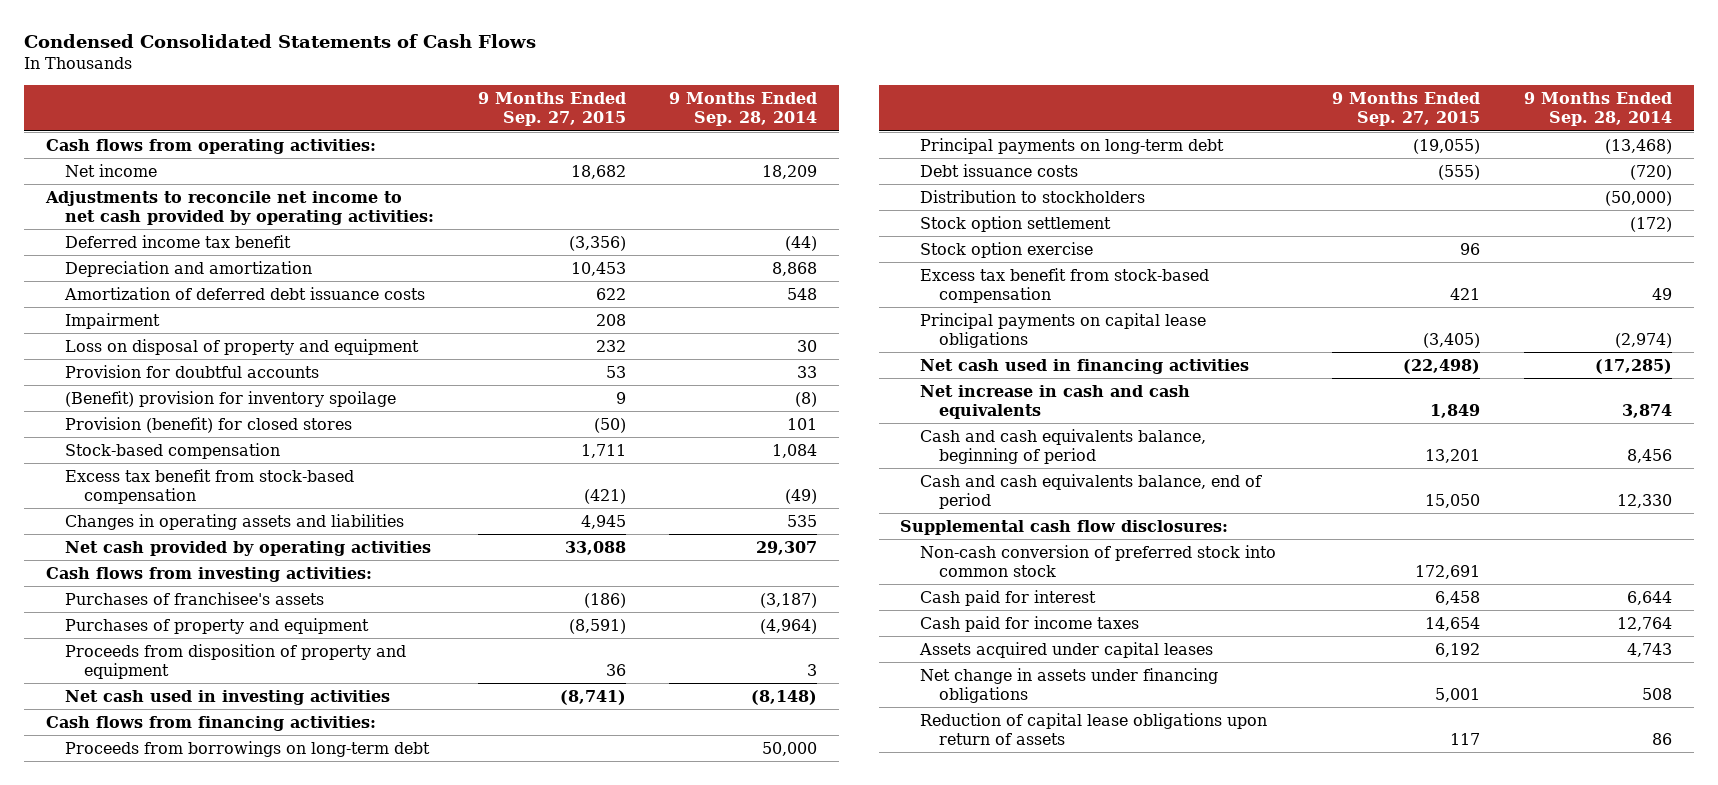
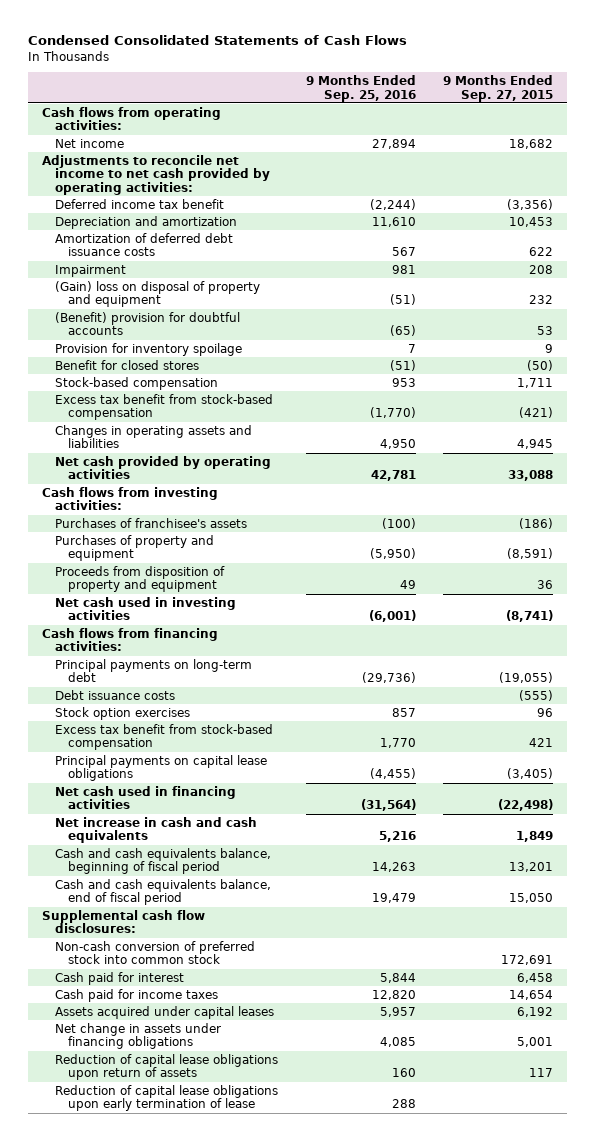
[669,92,818,127] 9 Months Ended Sep. 28, 2014 -> none
none -> [305,74,416,102] 9 Months Ended Sep. 25, 2016
[64,338,419,355] Loss on disposal of property and equipment -> [54,280,260,308] (Gain) loss on disposal of property and equipment
[64,364,319,378] Provision for doubtful accounts -> [54,311,240,336] (Benefit) provision for doubtful accounts
[64,390,396,407] (Benefit) provision for inventory spoilage -> [54,342,242,356] Provision for inventory spoilage
[64,416,352,433] Provision (benefit) for closed stores -> [54,359,199,370] Benefit for closed stores
[64,740,430,757] Proceeds from borrowings on long-term debt -> none
[919,189,1145,203] Distribution to stockholders -> none
[919,215,1111,232] Stock option settlement -> none
[919,241,1093,258] Stock option exercise -> [54,706,190,720] Stock option exercises
[919,428,1206,464] Cash and cash equivalents balance, beginning of period -> [54,847,271,875] Cash and cash equivalents balance, beginning of fiscal period
[919,473,1262,509] Cash and cash equivalents balance, end of period -> [54,878,271,906] Cash and cash equivalents balance, end of fiscal period
none -> [54,1084,278,1112] Reduction of capital lease obligations upon early termination of lease

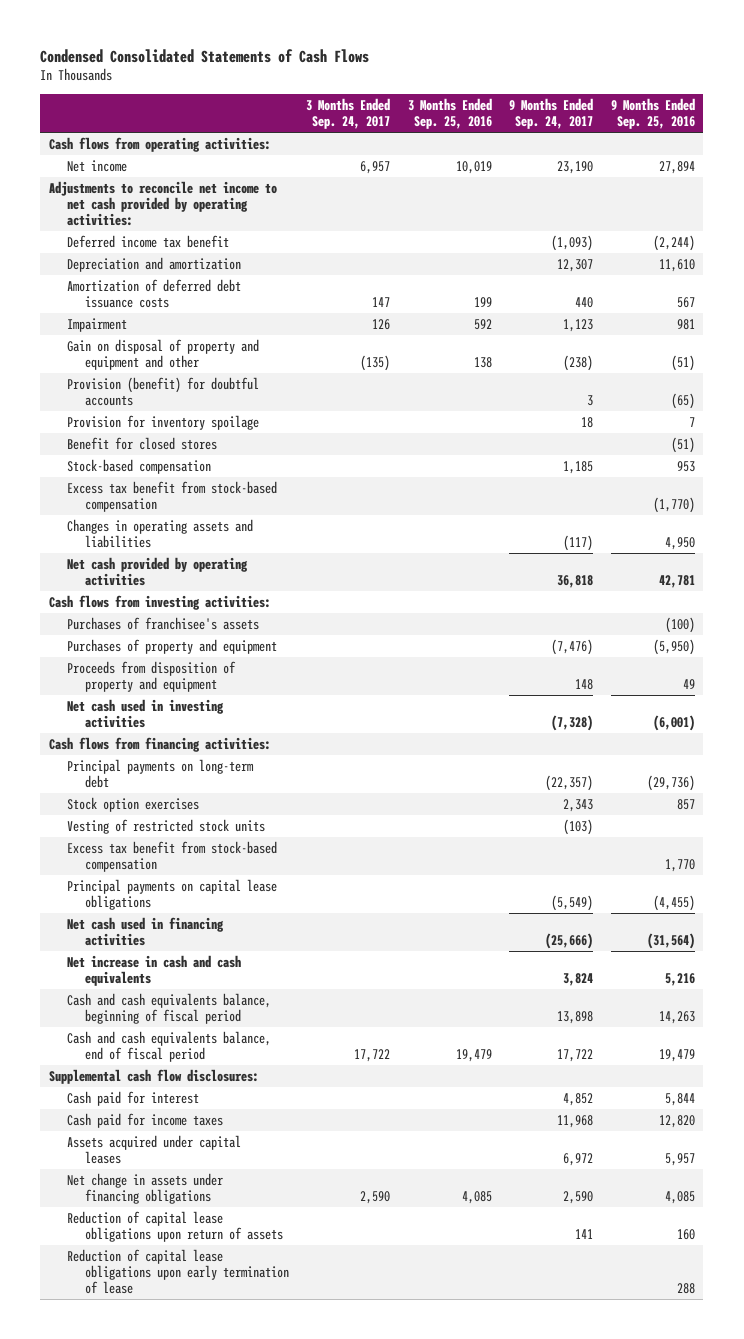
[443,74,554,102] 9 Months Ended Sep. 27, 2015 -> none
none -> [306,98,391,130] 3 Months Ended Sep. 24, 2017
none -> [407,98,492,130] 3 Months Ended Sep. 25, 2016
none -> [509,98,594,130] 9 Months Ended Sep. 24, 2017
[54,280,260,308] (Gain) loss on disposal of property and equipment -> [66,338,259,370] Gain on disposal of property and equipment and other
[54,311,240,336] (Benefit) provision for doubtful accounts -> [66,376,259,406] Provision (benefit) for doubtful accounts
[54,689,175,700] Debt issuance costs -> none
none -> [66,818,265,834] Vesting of restricted stock units
[54,940,255,965] Non-cash conversion of preferred stock into common stock -> none

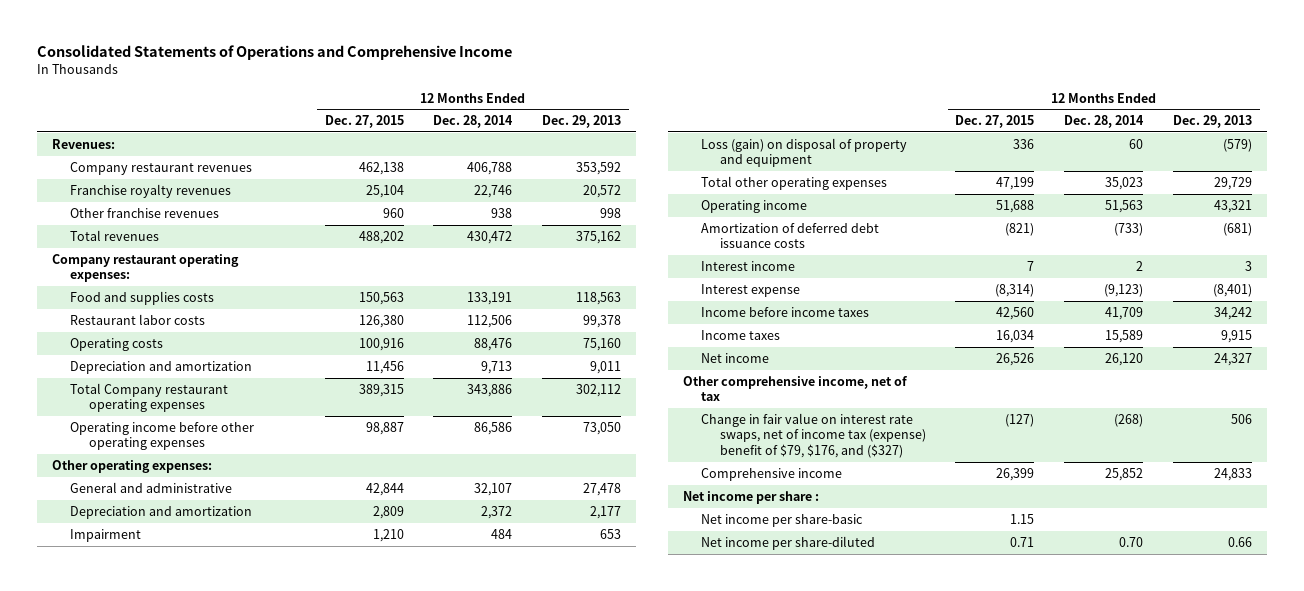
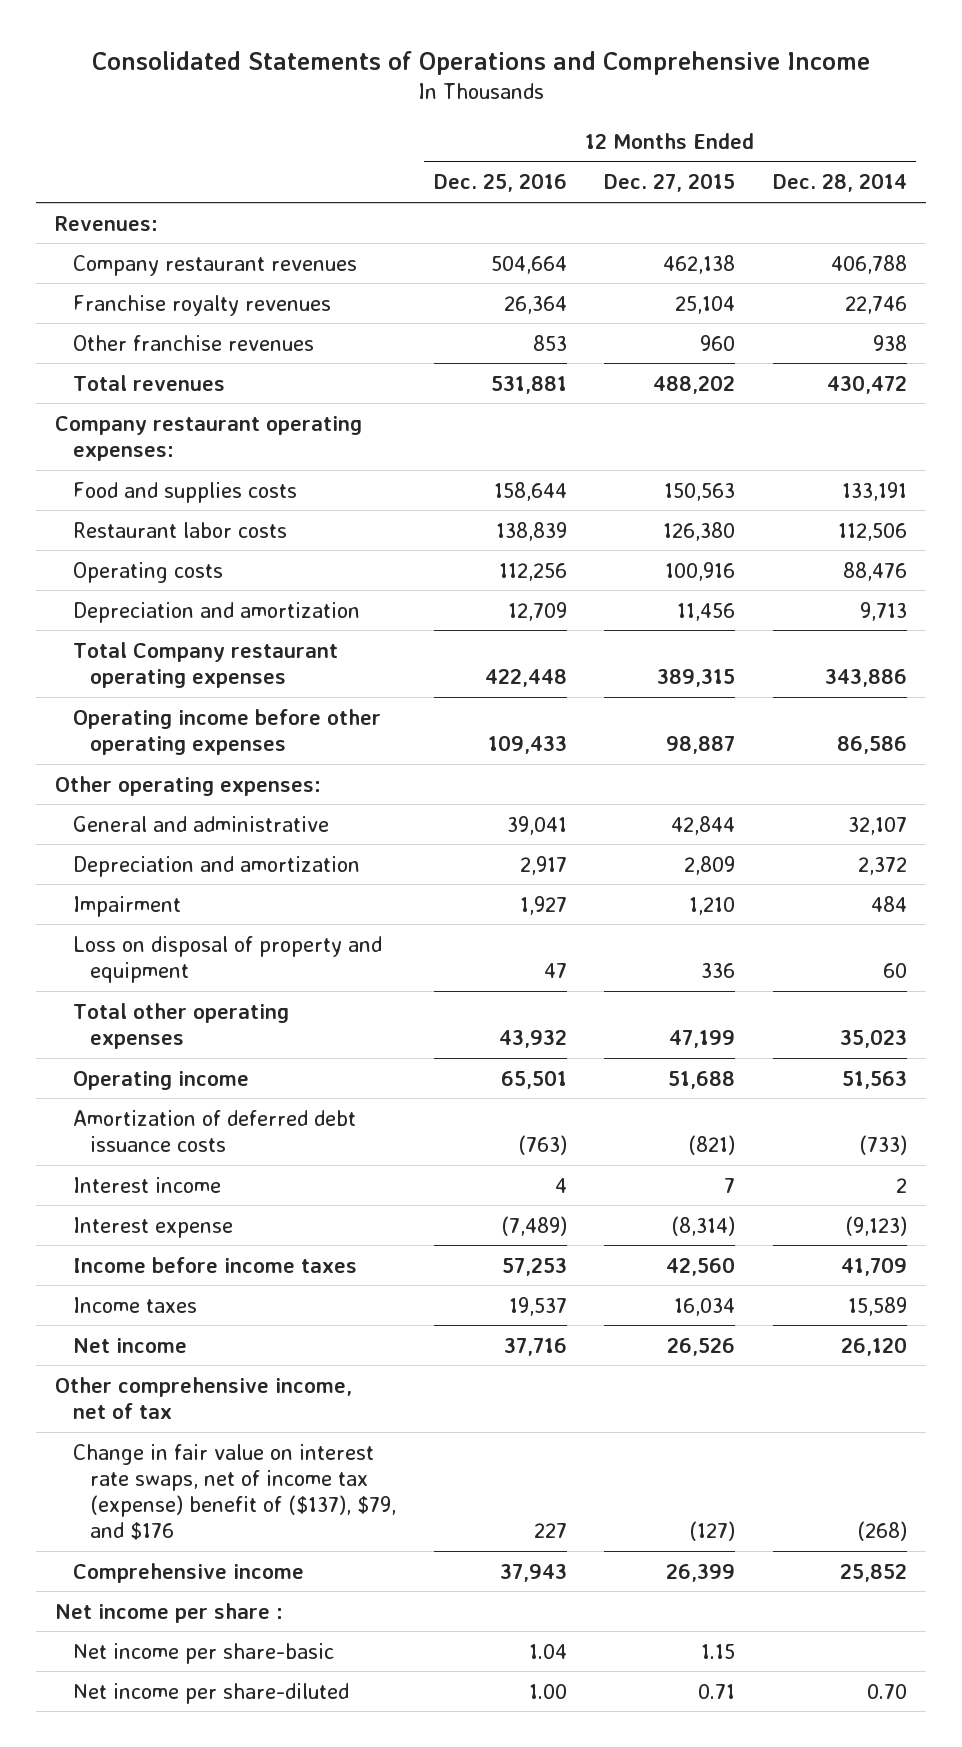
[542,115,622,129] Dec. 29, 2013 -> none
none -> [433,173,567,193] Dec. 25, 2016
[701,137,908,168] Loss (gain) on disposal of property and equipment -> [72,935,382,983] Loss on disposal of property and equipment
[701,412,926,459] Change in fair value on interest rate swaps, net of income tax (expense) benefit of $79, $176, and ($327) -> [72,1443,397,1540] Change in fair value on interest rate swaps, net of income tax (expense) benefit of ($137), $79, and $176

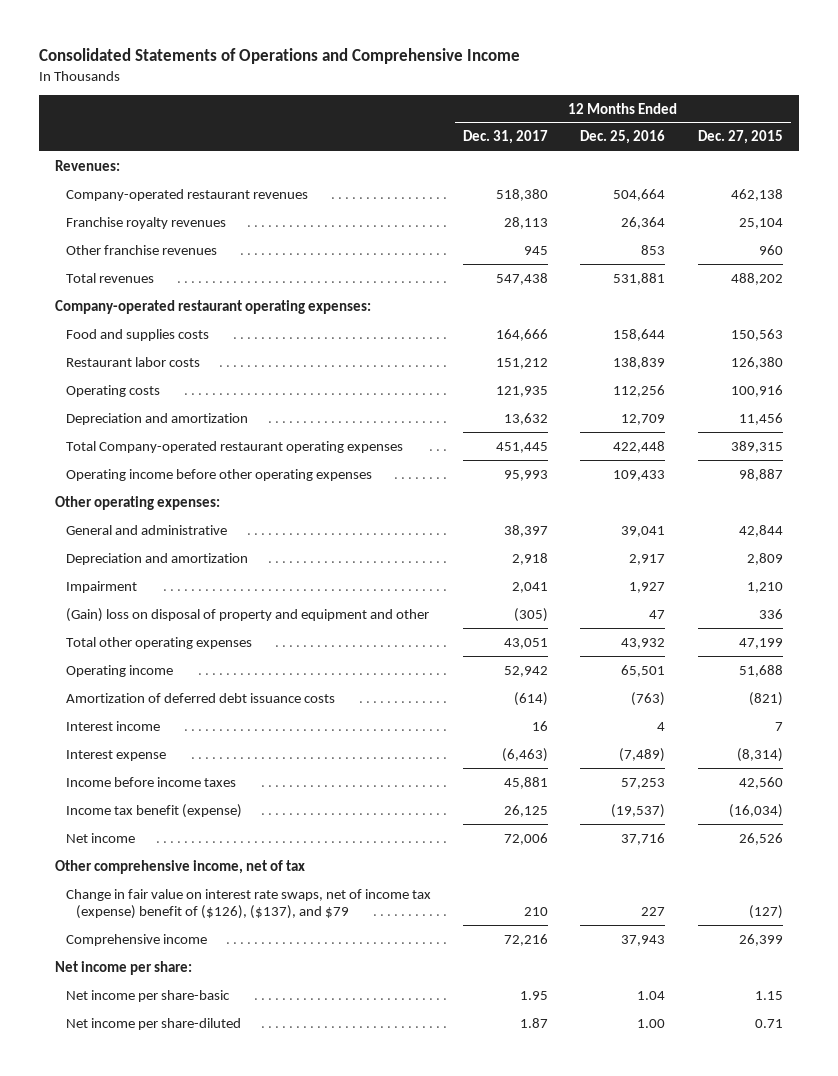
[772,173,907,193] Dec. 28, 2014 -> none
none -> [463,130,549,145] Dec. 31, 2017
[72,254,357,276] Company restaurant revenues -> [65,188,308,201] Company-operated restaurant revenues
[55,415,363,461] Company restaurant operating expenses: -> [55,299,372,314] Company-operated restaurant operating expenses:
[72,641,338,688] Total Company restaurant operating expenses -> [65,440,403,453] Total Company-operated restaurant operating expenses
[72,935,382,983] Loss on disposal of property and equipment -> [65,607,429,622] (Gain) loss on disposal of property and equipment and other
[72,1296,197,1313] Income taxes -> [65,803,242,818] Income tax benefit (expense)
[508,1296,567,1316] 19,537 -> [611,803,666,818] (19,537)
[674,1297,736,1316] 16,034 -> [728,803,783,818] (16,034)
[72,1443,397,1540] Change in fair value on interest rate swaps, net of income tax (expense) benefit of ($137), $79, and $176 -> [65,888,431,920] Change in fair value on interest rate swaps, net of income tax (expense) benefit of ($126), ($137), and $79
[55,1602,284,1623] Net income per share : -> [55,960,193,975] Net income per share:

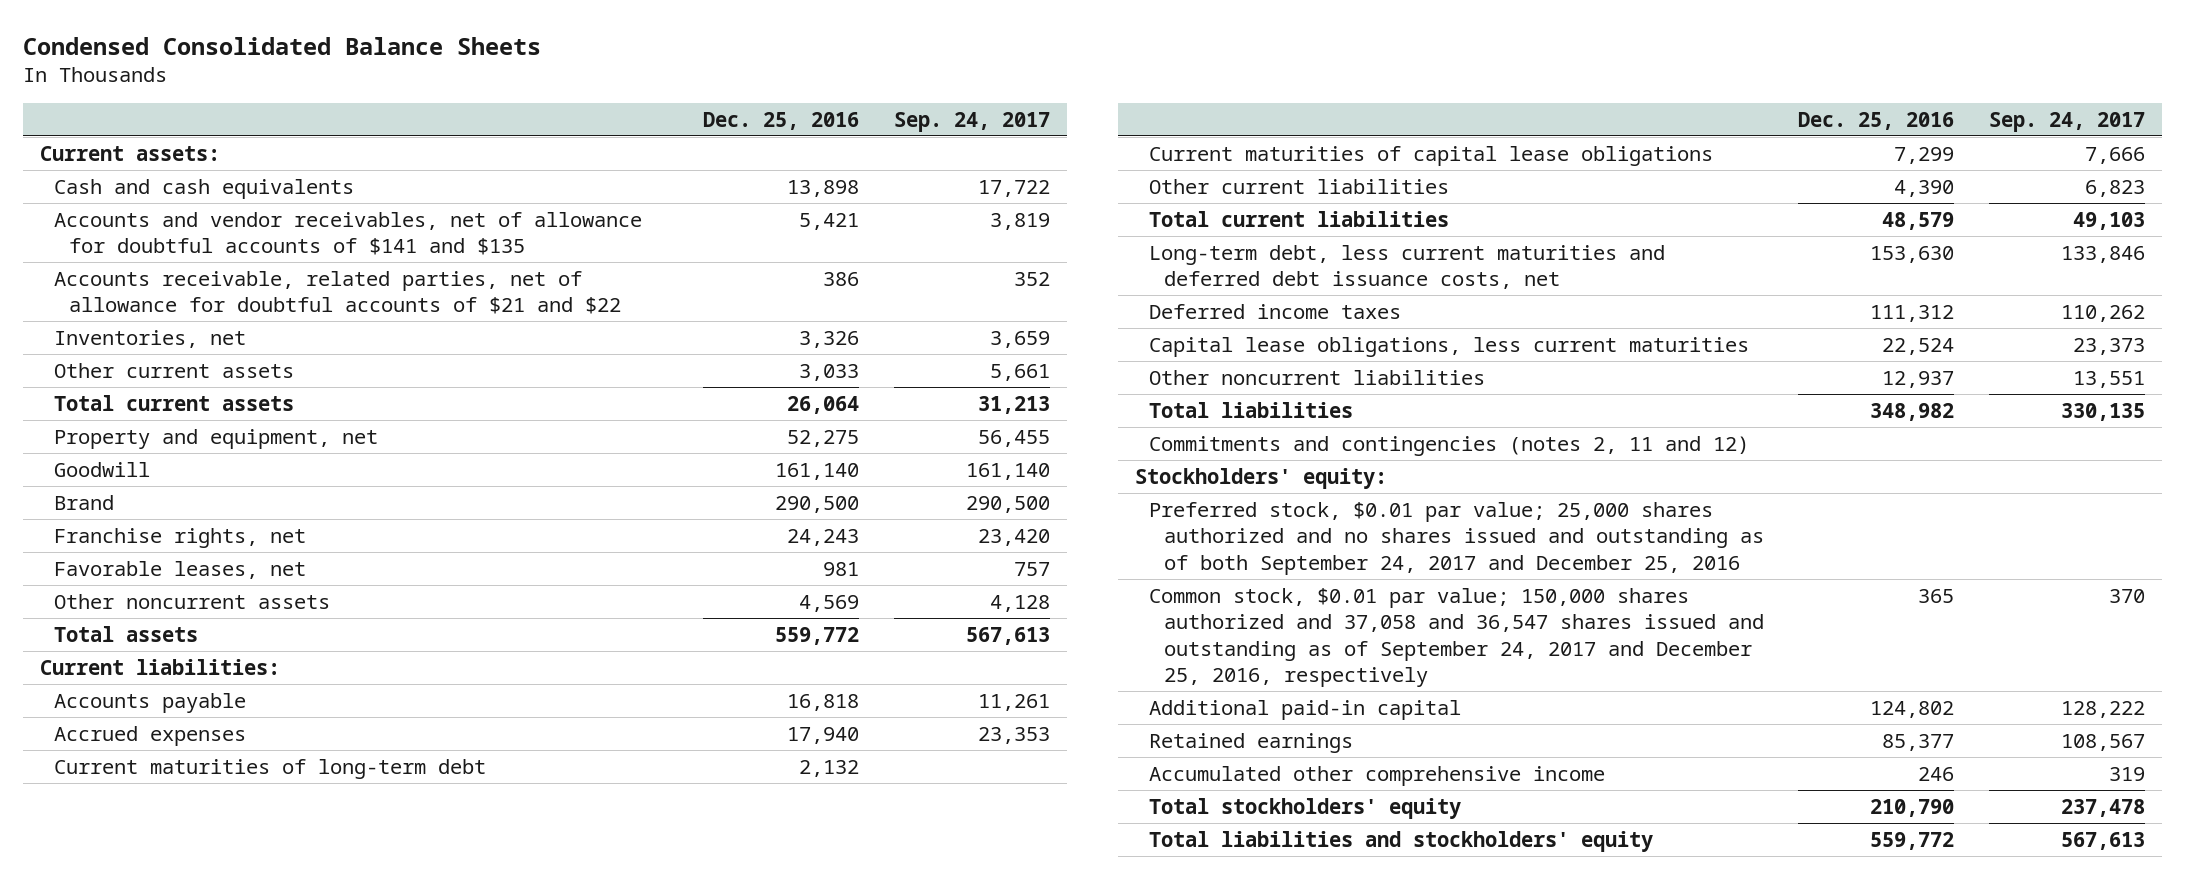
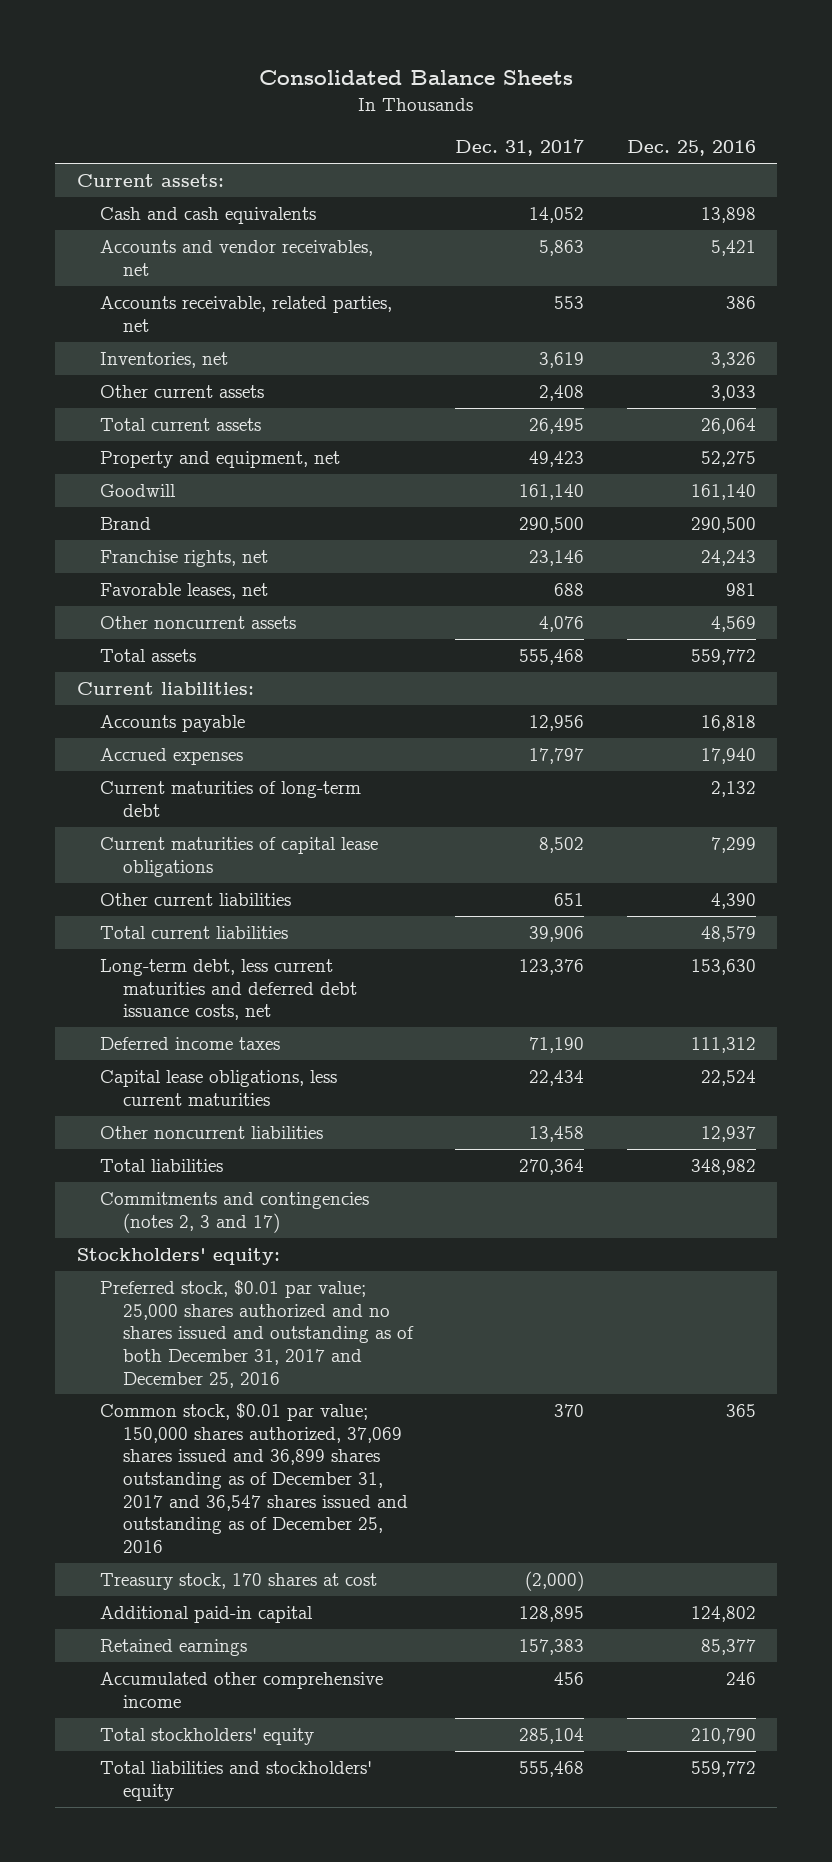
[22,36,541,55] Condensed Consolidated Balance Sheets -> [259,70,574,86] Consolidated Balance Sheets
[893,111,1050,132] Sep. 24, 2017 -> none
none -> [455,139,585,157] Dec. 31, 2017
[54,211,643,256] Accounts and vendor receivables, net of allowance for doubtful accounts of $141 and $135 -> [99,240,373,276] Accounts and vendor receivables, net
[54,270,621,315] Accounts receivable, related parties, net of allowance for doubtful accounts of $21 and $22 -> [99,296,392,332] Accounts receivable, related parties, net
[1149,435,1750,456] Commitments and contingencies (notes 2, 11 and 12) -> [99,1192,369,1233] Commitments and contingencies (notes 2, 3 and 17)
[1149,501,1764,575] Preferred stock, $0.01 par value; 25,000 shares authorized and no shares issued and outstanding as of both September 24, 2017 and December 25, 2016 -> [99,1280,414,1388] Preferred stock, $0.01 par value; 25,000 shares authorized and no shares issued and outstanding as of both December 31, 2017 and December 25, 2016
[1149,587,1764,688] Common stock, $0.01 par value; 150,000 shares authorized and 37,058 and 36,547 shares issued and outstanding as of September 24, 2017 and December 25, 2016, respectively -> [99,1403,408,1553] Common stock, $0.01 par value; 150,000 shares authorized, 37,069 shares issued and 36,899 shares outstanding as of December 31, 2017 and 36,547 shares issued and outstanding as of December 25, 2016
none -> [99,1573,377,1591] Treasury stock, 170 shares at cost

